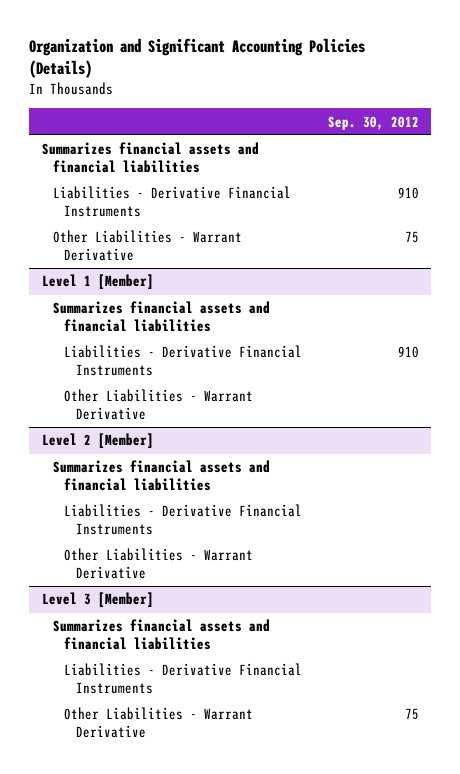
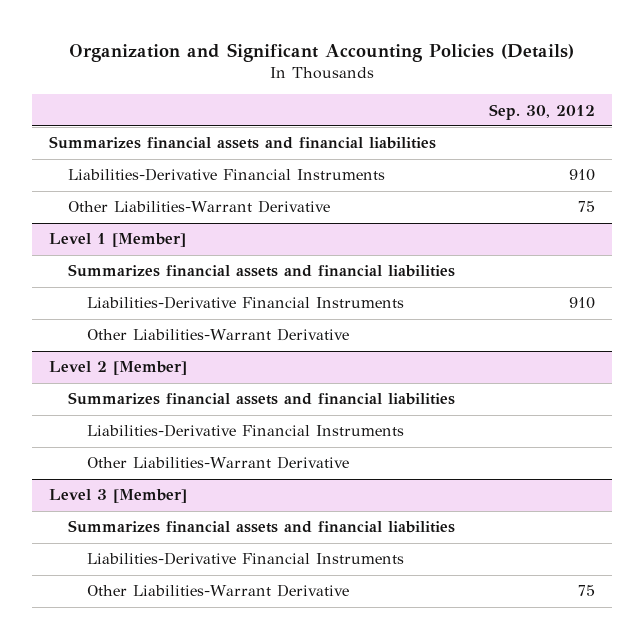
[53,186,292,217] Liabilities - Derivative Financial Instruments -> [67,168,385,182] Liabilities-Derivative Financial Instruments
[53,230,243,261] Other Liabilities - Warrant Derivative -> [67,200,330,214] Other Liabilities-Warrant Derivative
[64,345,303,376] Liabilities - Derivative Financial Instruments -> [86,296,404,310] Liabilities-Derivative Financial Instruments
[64,389,254,420] Other Liabilities - Warrant Derivative -> [86,328,349,342] Other Liabilities-Warrant Derivative
[64,504,303,535] Liabilities - Derivative Financial Instruments -> [86,424,404,438] Liabilities-Derivative Financial Instruments
[64,548,254,579] Other Liabilities - Warrant Derivative -> [86,456,349,470] Other Liabilities-Warrant Derivative
[64,663,303,694] Liabilities - Derivative Financial Instruments -> [86,552,404,566] Liabilities-Derivative Financial Instruments
[64,707,254,738] Other Liabilities - Warrant Derivative -> [86,584,349,598] Other Liabilities-Warrant Derivative

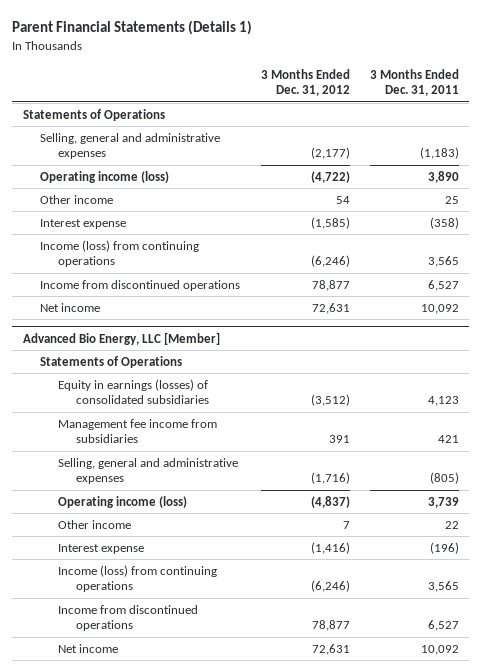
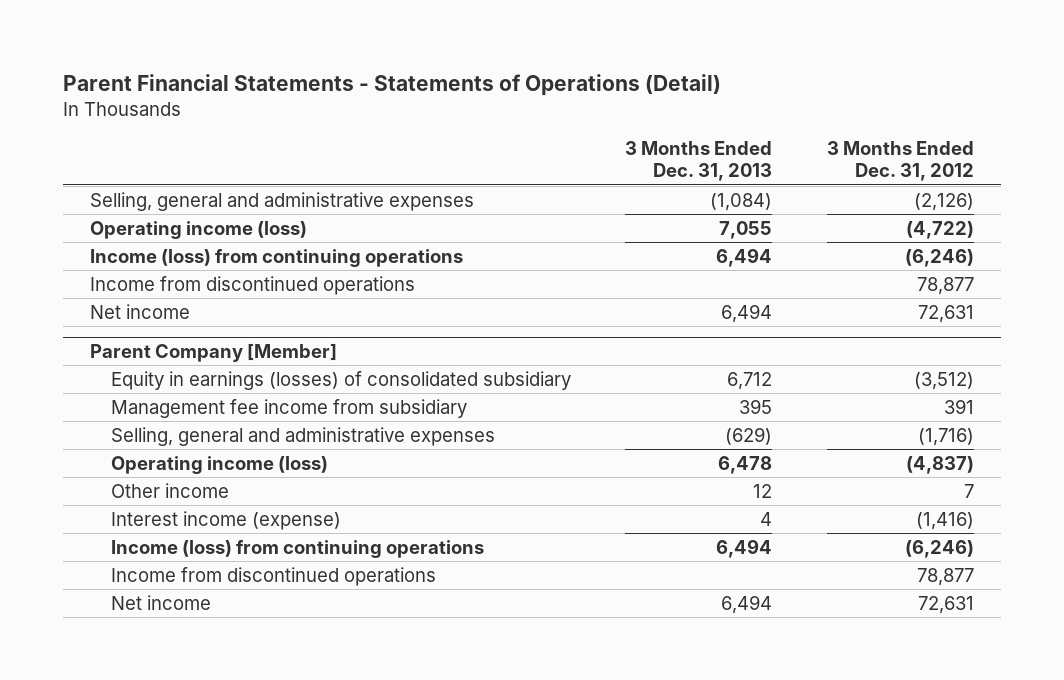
[12,20,253,36] Parent Financial Statements (Details 1) -> [62,74,721,97] Parent Financial Statements - Statements of Operations (Detail)
[369,68,459,97] 3 Months Ended Dec. 31, 2011 -> none
none -> [625,141,773,182] 3 Months Ended Dec. 31, 2013
[22,108,165,121] Statements of Operations -> none
[310,147,350,160] (2,177) -> [913,192,974,211] (2,126)
[40,194,114,204] Other income -> none
[40,218,127,229] Interest expense -> none
[22,331,220,345] Advanced Bio Energy, LLC [Member] -> none
[40,355,183,368] Statements of Operations -> none
none -> [90,342,338,362] Parent Company [Member]
[58,378,210,405] Equity in earnings (losses) of consolidated subsidiaries -> [110,370,571,390] Equity in earnings (losses) of consolidated subsidiary
[58,418,218,444] Management fee income from subsidiaries -> [110,398,467,418] Management fee income from subsidiary
[58,543,145,554] Interest expense -> [110,510,341,530] Interest income (expense)

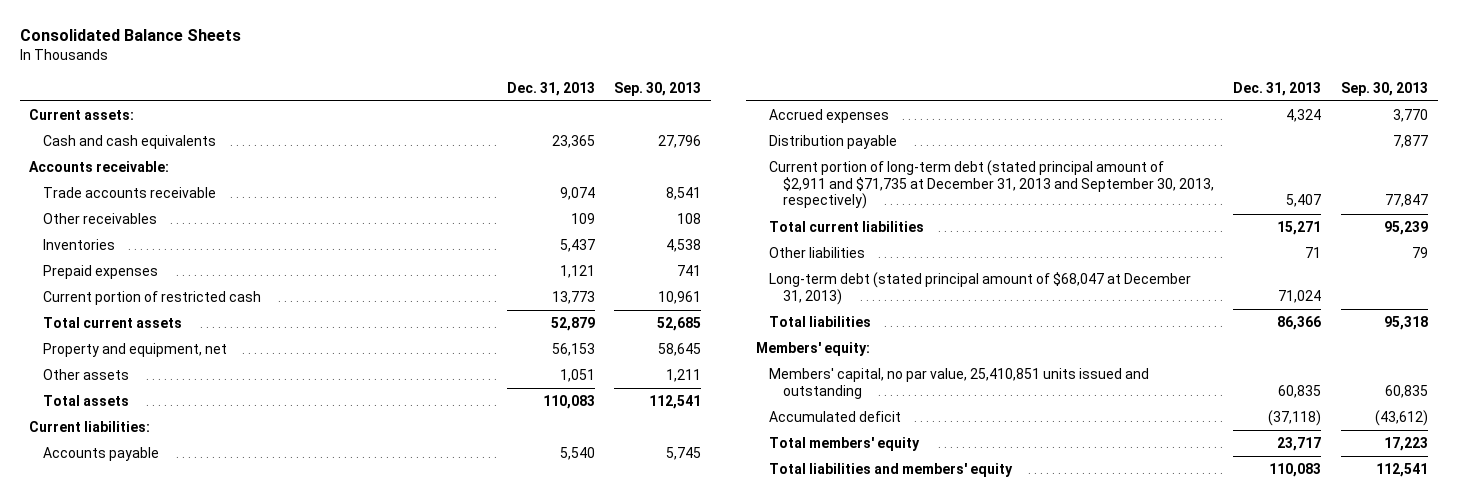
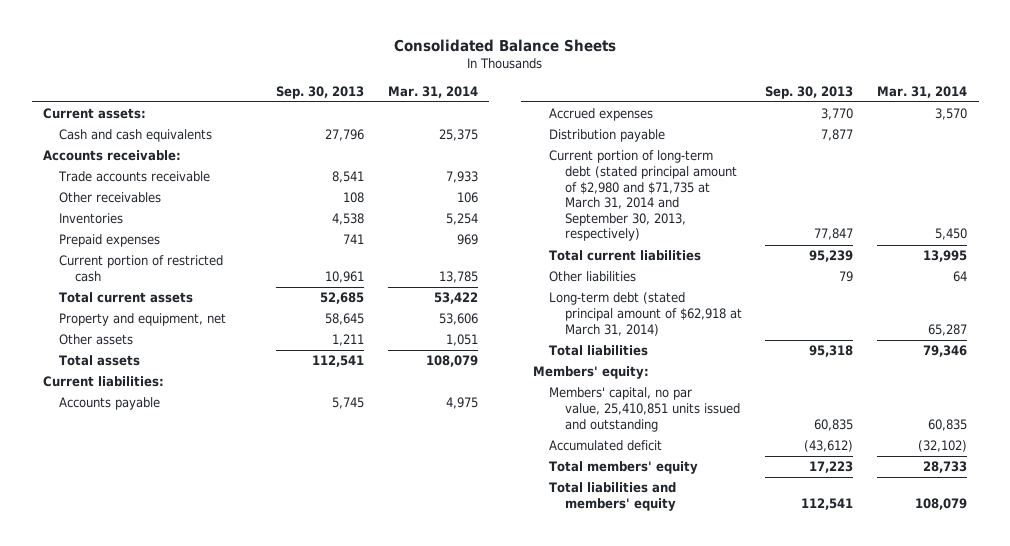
[506,81,595,96] Dec. 31, 2013 -> none
none -> [387,85,478,98] Mar. 31, 2014
[769,160,1214,210] Current portion of long-term debt (stated principal amount of $2,911 and $71,735 at December 31, 2013 and September 30, 2013, respectively) -> [548,150,737,242] Current portion of long-term debt (stated principal amount of $2,980 and $71,735 at March 31, 2014 and September 30, 2013, respectively)
[769,272,1192,305] Long-term debt (stated principal amount of $68,047 at December 31, 2013) -> [548,292,742,336] Long-term debt (stated principal amount of $62,918 at March 31, 2014)

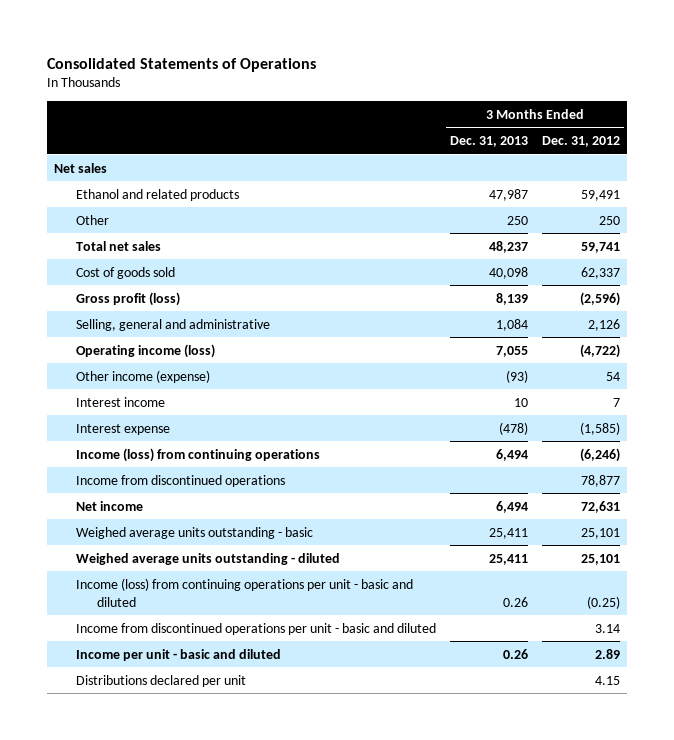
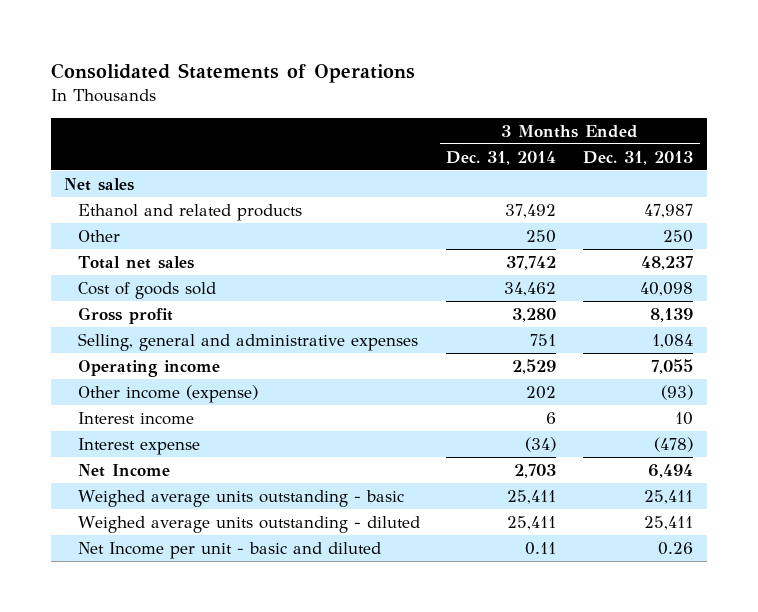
[542,135,621,147] Dec. 31, 2012 -> none
none -> [446,150,557,165] Dec. 31, 2014
[75,291,180,306] Gross profit (loss) -> [77,306,173,324] Gross profit
[75,318,270,331] Selling, general and administrative -> [77,332,418,351] Selling, general and administrative expenses
[75,343,215,358] Operating income (loss) -> [77,359,220,377] Operating income
[75,447,320,462] Income (loss) from continuing operations -> none
[75,474,285,487] Income from discontinued operations -> none
[75,500,143,511] Net income -> [77,463,170,477] Net Income
[75,577,413,607] Income (loss) from continuing operations per unit - basic and diluted -> none
[75,622,436,635] Income from discontinued operations per unit - basic and diluted -> none
[75,674,246,687] Distributions declared per unit -> none
[75,648,281,661] Income per unit - basic and diluted -> [77,541,381,559] Net Income per unit - basic and diluted

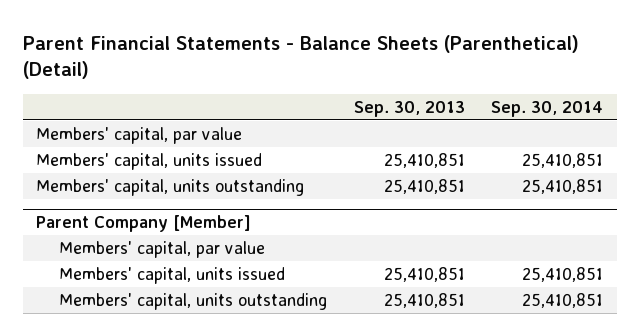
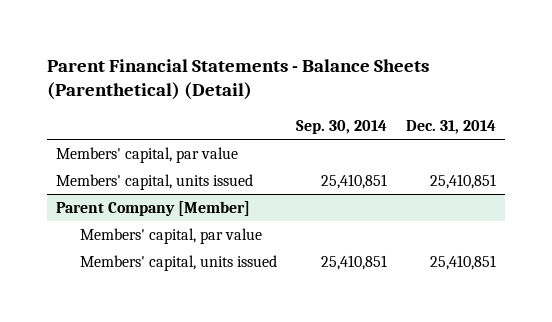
[353,100,465,117] Sep. 30, 2013 -> none
none -> [405,120,496,135] Dec. 31, 2014
[36,178,305,196] Members' capital, units outstanding -> none
[58,292,327,310] Members' capital, units outstanding -> none

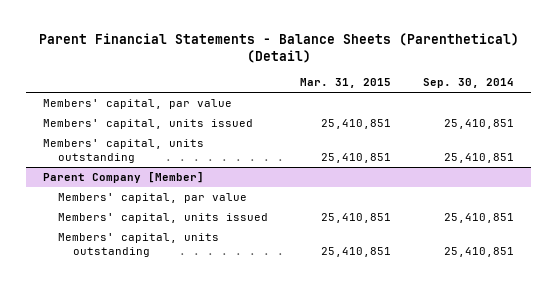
[405,120,496,135] Dec. 31, 2014 -> none
none -> [300,78,392,89] Mar. 31, 2015
none -> [42,138,204,163] Members' capital, units outstanding
none -> [57,232,219,257] Members' capital, units outstanding

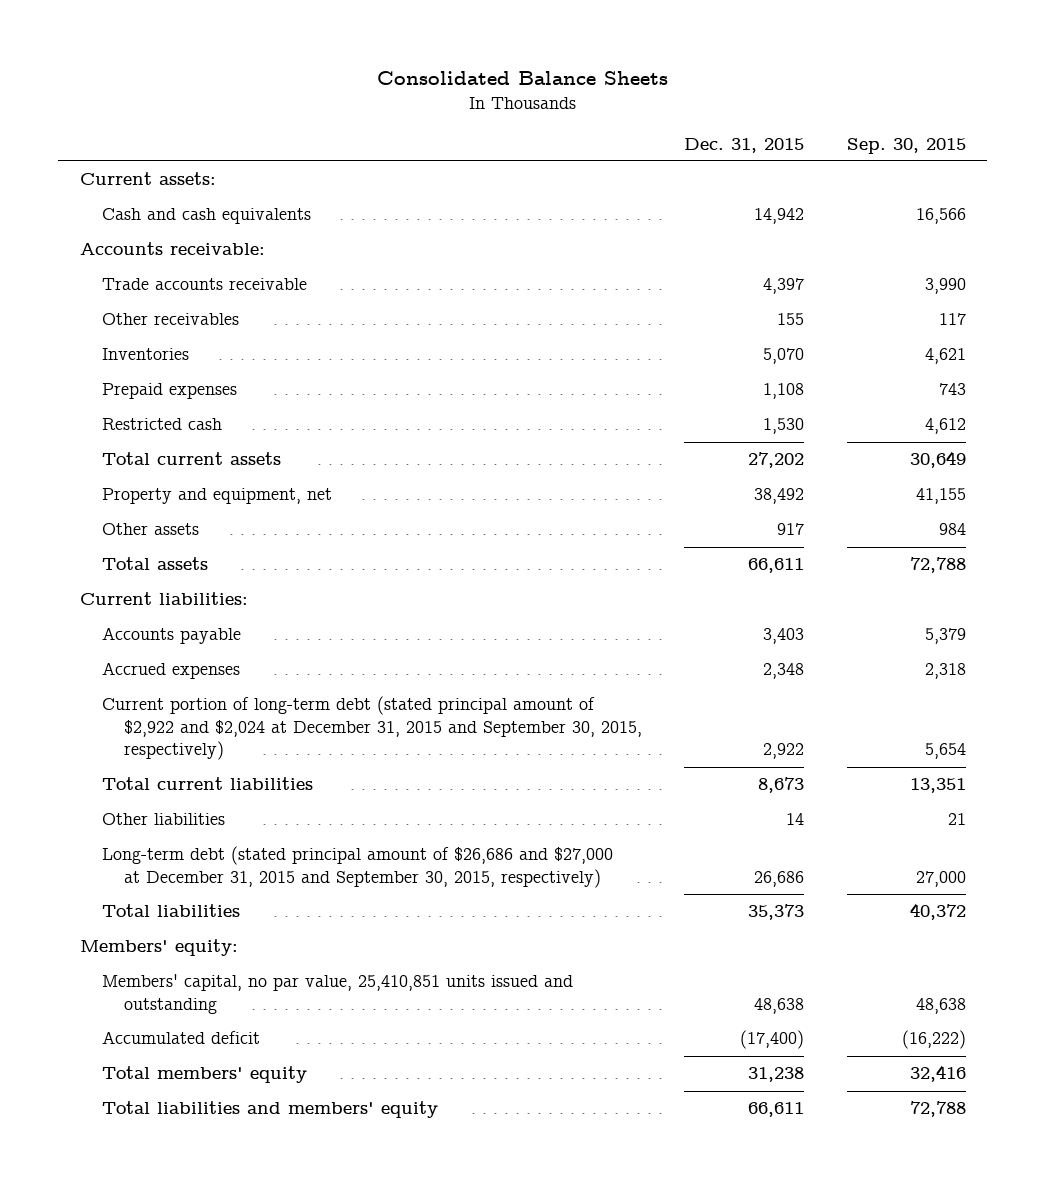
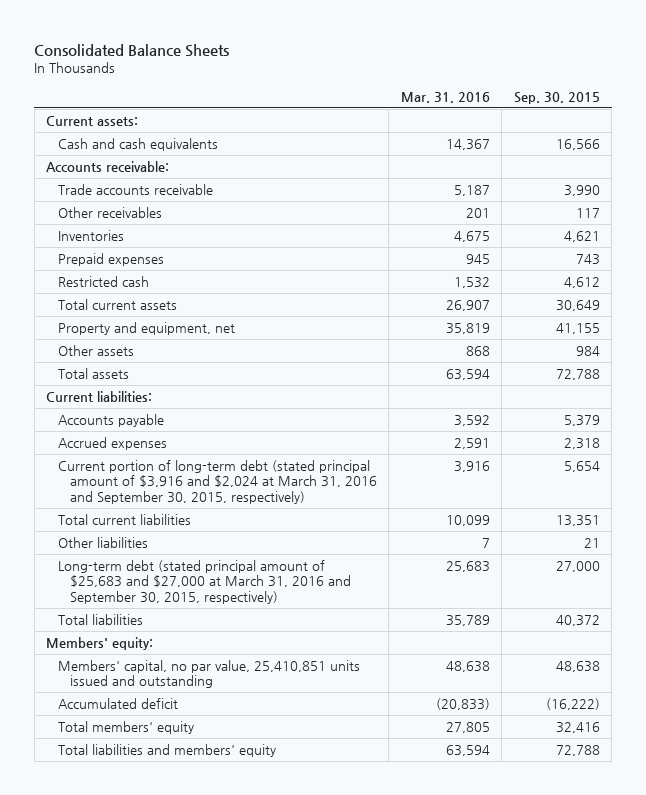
[684,137,805,153] Dec. 31, 2015 -> none
none -> [400,92,490,104] Mar. 31, 2016
[101,696,642,761] Current portion of long-term debt (stated principal amount of $2,922 and $2,024 at December 31, 2015 and September 30, 2015, respectively) -> [57,459,377,504] Current portion of long-term debt (stated principal amount of $3,916 and $2,024 at March 31, 2016 and September 30, 2015, respectively)
[101,846,613,888] Long-term debt (stated principal amount of $26,686 and $27,000 at December 31, 2015 and September 30, 2015, respectively) -> [57,559,351,604] Long-term debt (stated principal amount of $25,683 and $27,000 at March 31, 2016 and September 30, 2015, respectively)

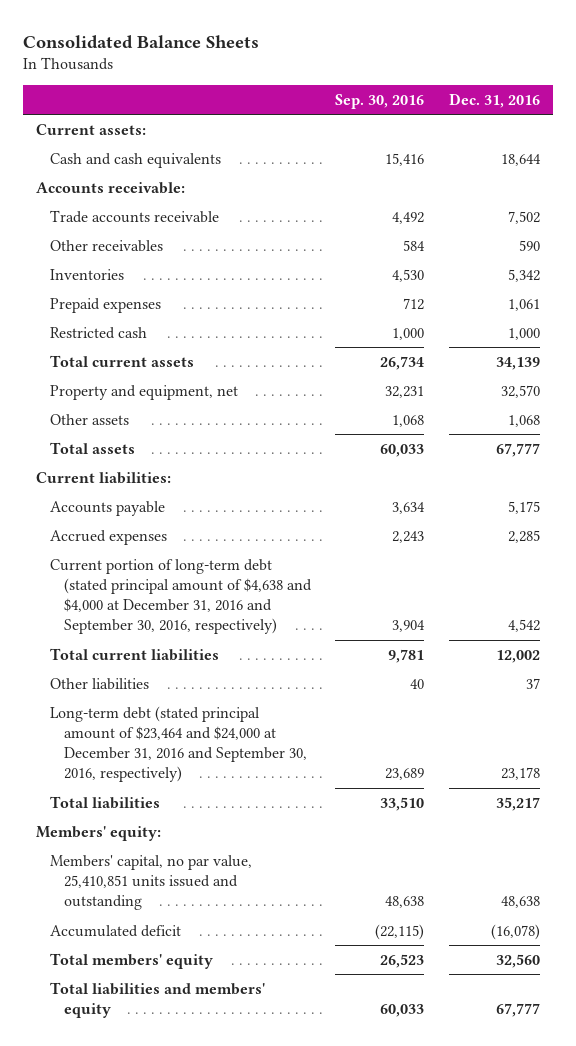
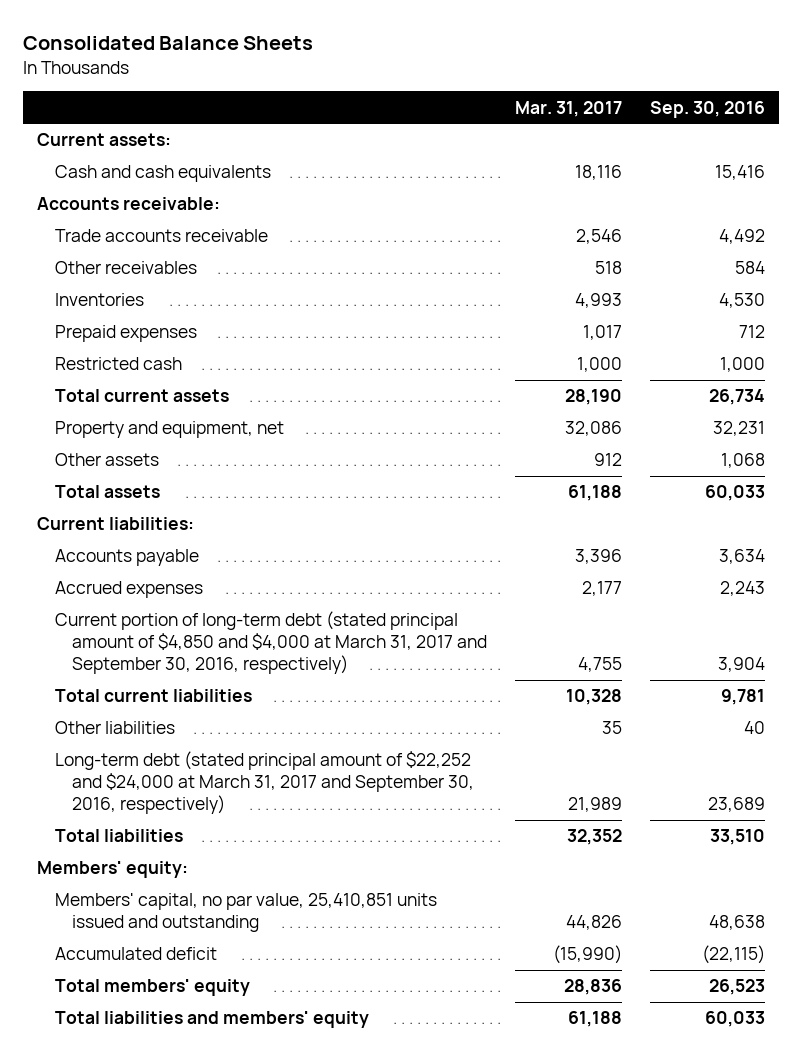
[449,93,541,109] Dec. 31, 2016 -> none
none -> [515,100,623,117] Mar. 31, 2017
[49,558,312,635] Current portion of long-term debt (stated principal amount of $4,638 and $4,000 at December 31, 2016 and September 30, 2016, respectively) -> [54,611,487,675] Current portion of long-term debt (stated principal amount of $4,850 and $4,000 at March 31, 2017 and September 30, 2016, respectively)
[49,705,307,783] Long-term debt (stated principal amount of $23,464 and $24,000 at December 31, 2016 and September 30, 2016, respectively) -> [54,751,474,815] Long-term debt (stated principal amount of $22,252 and $24,000 at March 31, 2017 and September 30, 2016, respectively)

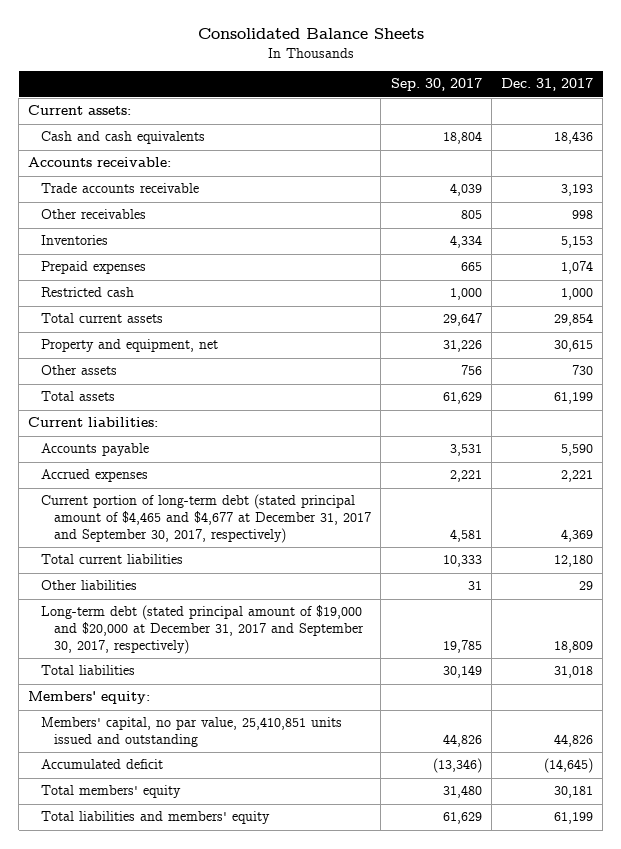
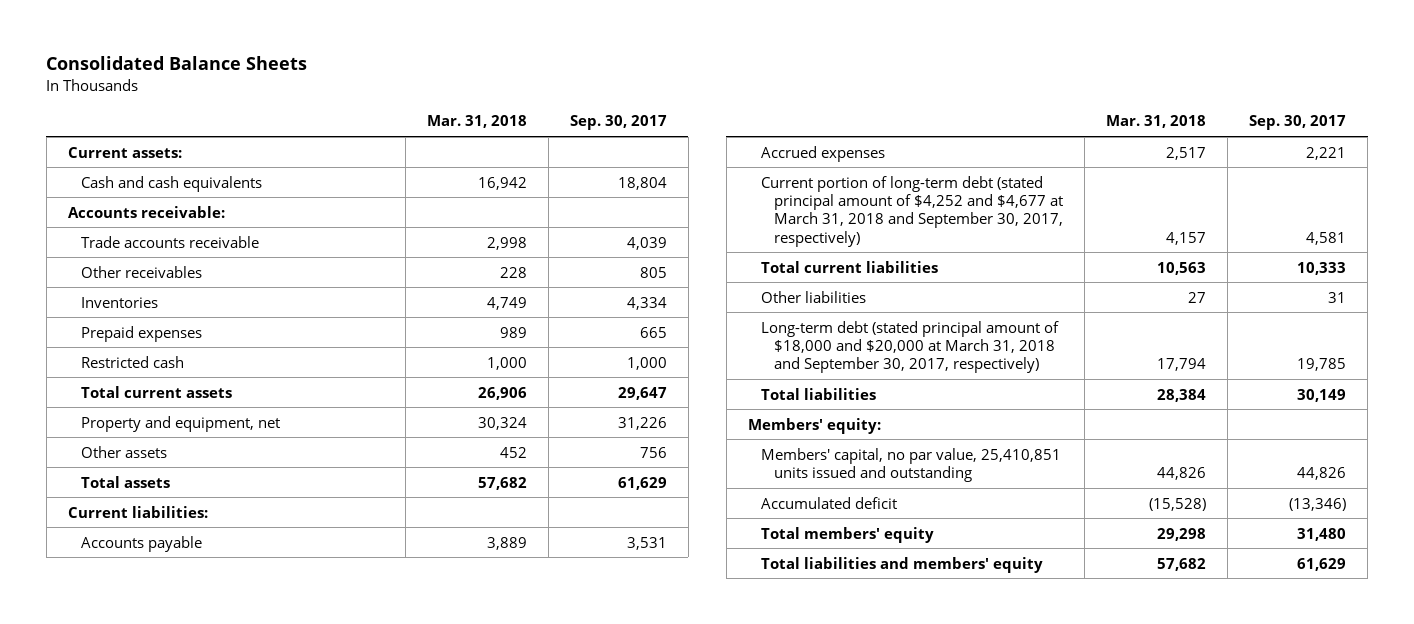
[500,78,593,92] Dec. 31, 2017 -> none
none -> [426,115,527,129] Mar. 31, 2018
[41,494,372,543] Current portion of long-term debt (stated principal amount of $4,465 and $4,677 at December 31, 2017 and September 30, 2017, respectively) -> [760,175,1064,247] Current portion of long-term debt (stated principal amount of $4,252 and $4,677 at March 31, 2018 and September 30, 2017, respectively)
[41,605,365,654] Long-term debt (stated principal amount of $19,000 and $20,000 at December 31, 2017 and September 30, 2017, respectively) -> [760,320,1059,374] Long-term debt (stated principal amount of $18,000 and $20,000 at March 31, 2018 and September 30, 2017, respectively)

